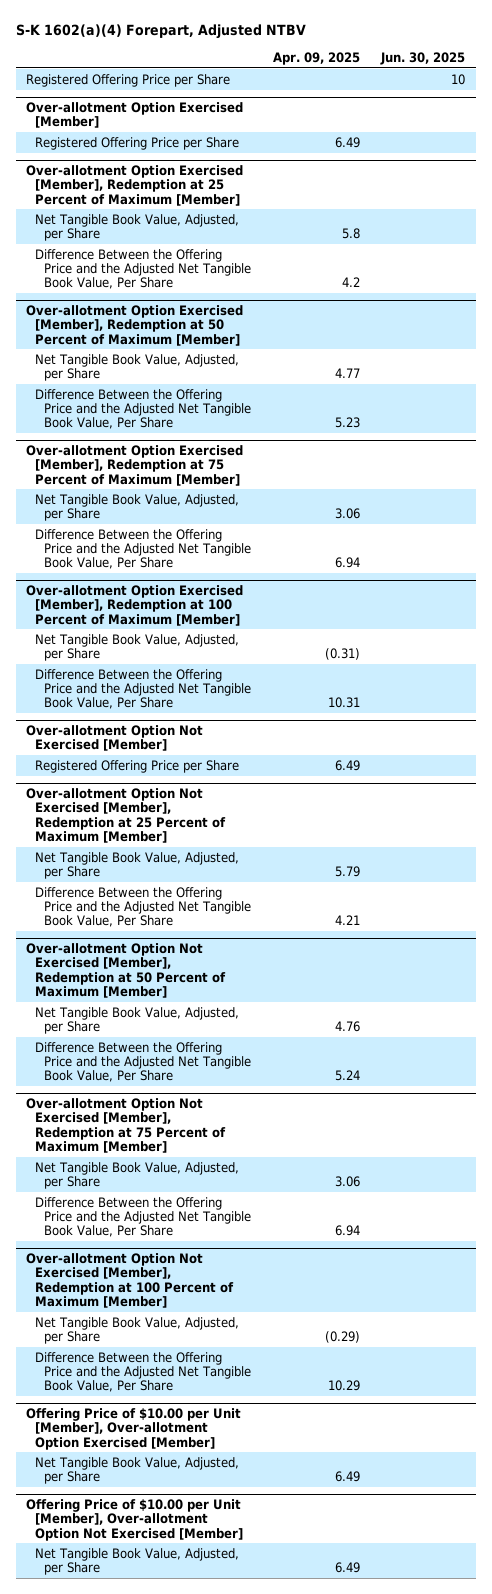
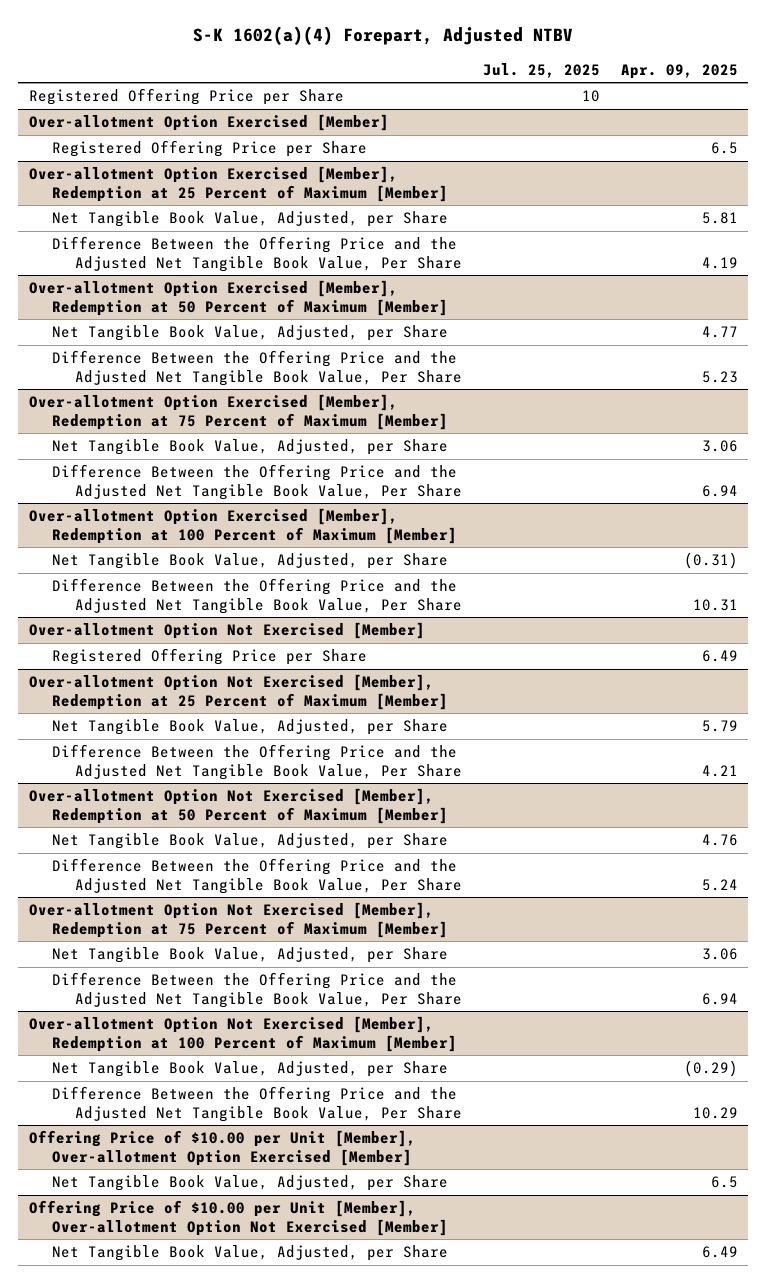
[380,51,466,65] Jun. 30, 2025 -> none
none -> [482,62,600,78] Jul. 25, 2025
[334,136,360,148] 6.49 -> [710,142,738,155] 6.5
[341,228,360,240] 5.8 -> [701,212,738,225] 5.81
[341,277,360,288] 4.2 -> [701,256,738,269] 4.19
[334,1471,360,1483] 6.49 -> [710,1176,738,1189] 6.5

